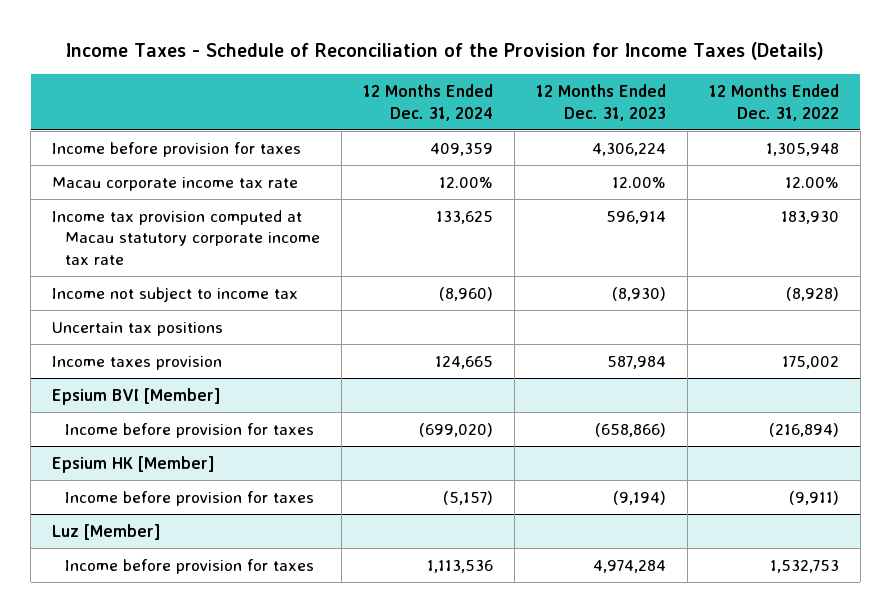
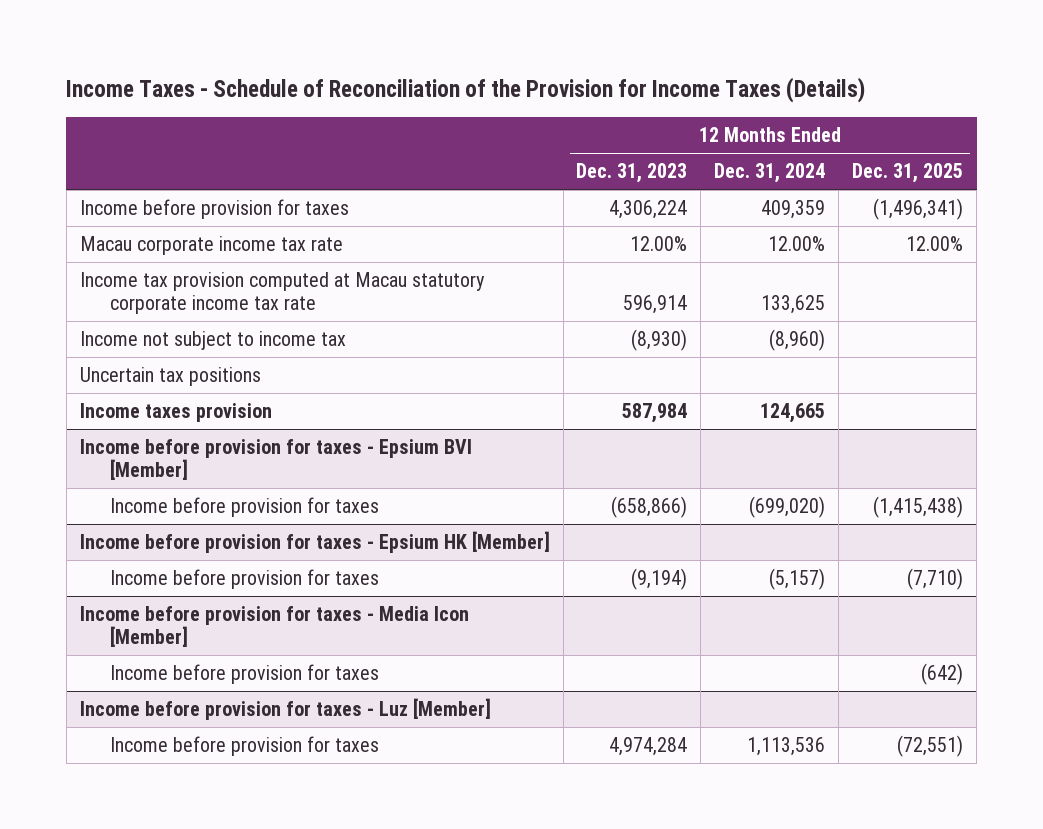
[708,84,839,121] 12 Months Ended Dec. 31, 2022 -> none
none -> [852,163,964,184] Dec. 31, 2025
[52,387,222,405] Epsium BVI [Member] -> [79,439,472,481] Income before provision for taxes - Epsium BVI [Member]
[52,455,216,473] Epsium HK [Member] -> [79,531,550,554] Income before provision for taxes - Epsium HK [Member]
none -> [79,606,469,648] Income before provision for taxes - Media Icon [Member]
none -> [109,664,379,685] Income before provision for taxes
[52,523,162,540] Luz [Member] -> [79,698,491,721] Income before provision for taxes - Luz [Member]

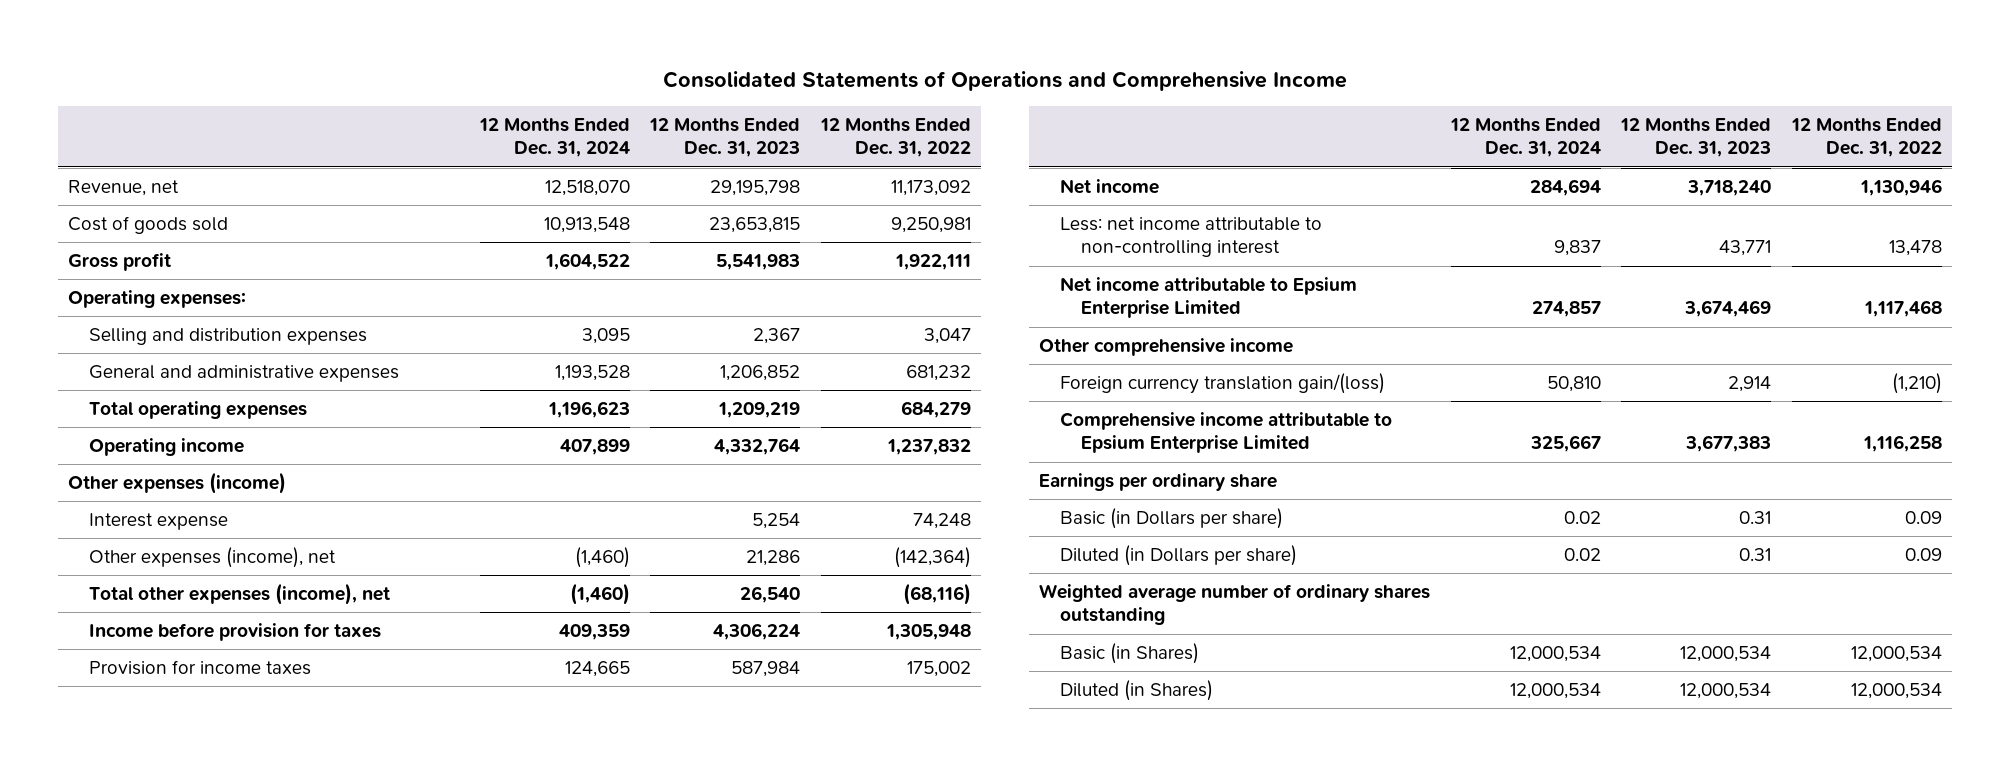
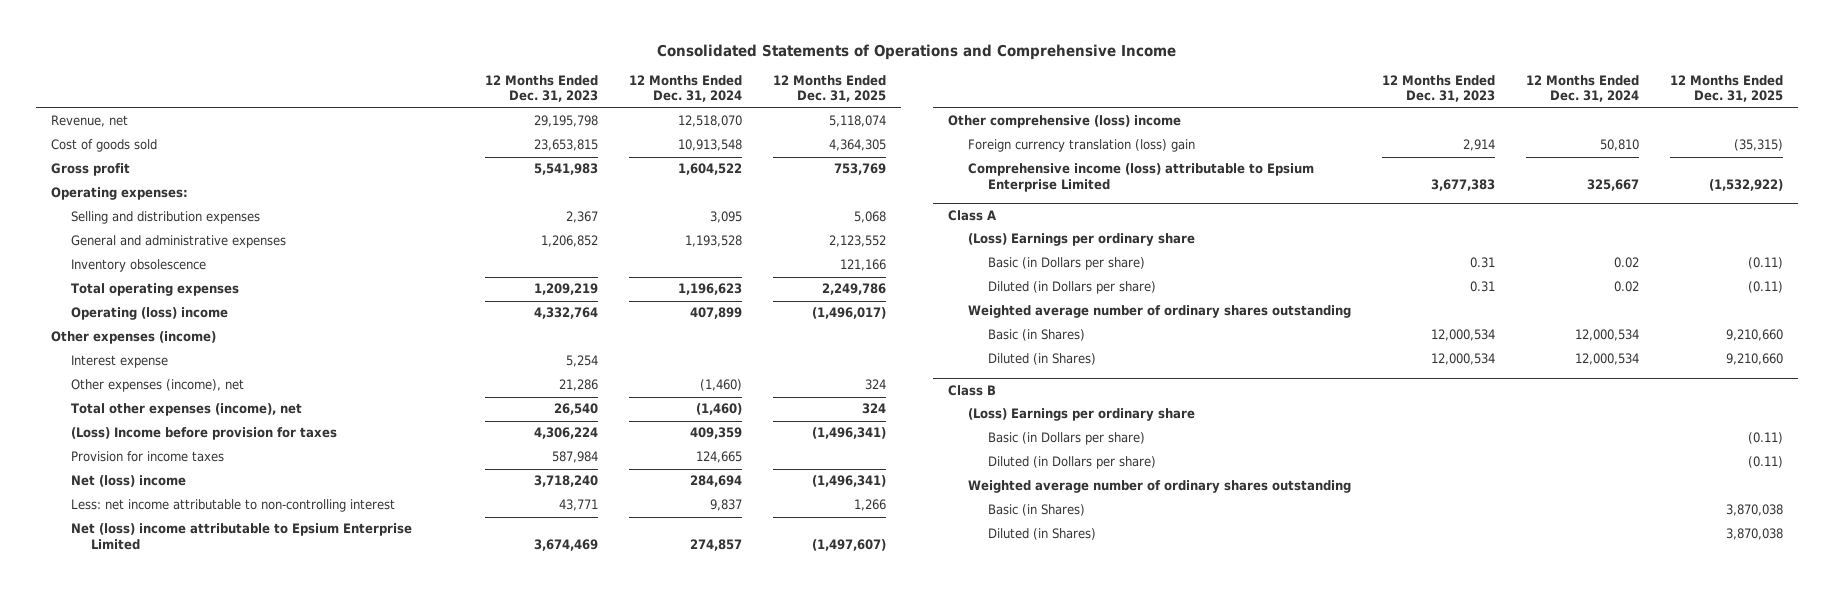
[819,117,971,158] 12 Months Ended Dec. 31, 2022 -> none
none -> [772,74,886,103] 12 Months Ended Dec. 31, 2025
none -> [71,259,207,273] Inventory obsolescence
[88,438,244,457] Operating income -> [71,307,229,321] Operating (loss) income
[88,623,381,642] Income before provision for taxes -> [71,427,338,441] (Loss) Income before provision for taxes
[1059,179,1159,195] Net income -> [71,475,187,488] Net (loss) income
[1059,277,1357,319] Net income attributable to Epsium Enterprise Limited -> [71,523,413,550] Net (loss) income attributable to Epsium Enterprise Limited
[1038,338,1293,357] Other comprehensive income -> [948,115,1182,129] Other comprehensive (loss) income
[1059,373,1385,395] Foreign currency translation gain/(loss) -> [968,139,1196,153] Foreign currency translation (loss) gain
[1059,412,1392,454] Comprehensive income attributable to Epsium Enterprise Limited -> [968,163,1315,192] Comprehensive income (loss) attributable to Epsium Enterprise Limited
none -> [948,210,997,222] Class A
[1038,473,1277,492] Earnings per ordinary share -> [968,233,1196,247] (Loss) Earnings per ordinary share
none -> [948,385,997,397] Class B
none -> [968,408,1196,422] (Loss) Earnings per ordinary share
none -> [987,432,1145,446] Basic (in Dollars per share)
none -> [987,456,1156,470] Diluted (in Dollars per share)
none -> [968,480,1352,494] Weighted average number of ordinary shares outstanding
none -> [987,504,1085,517] Basic (in Shares)
none -> [987,528,1096,541] Diluted (in Shares)

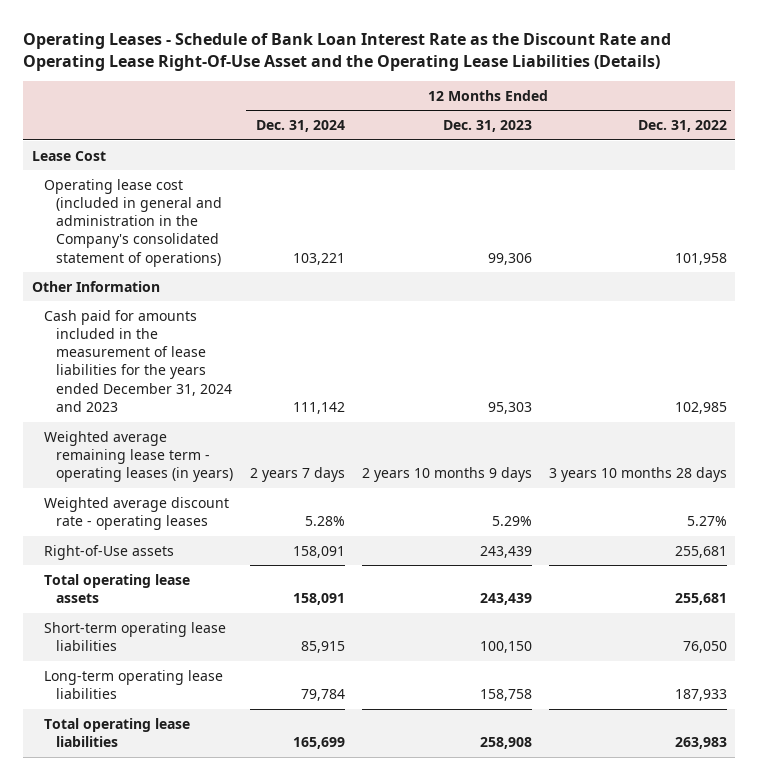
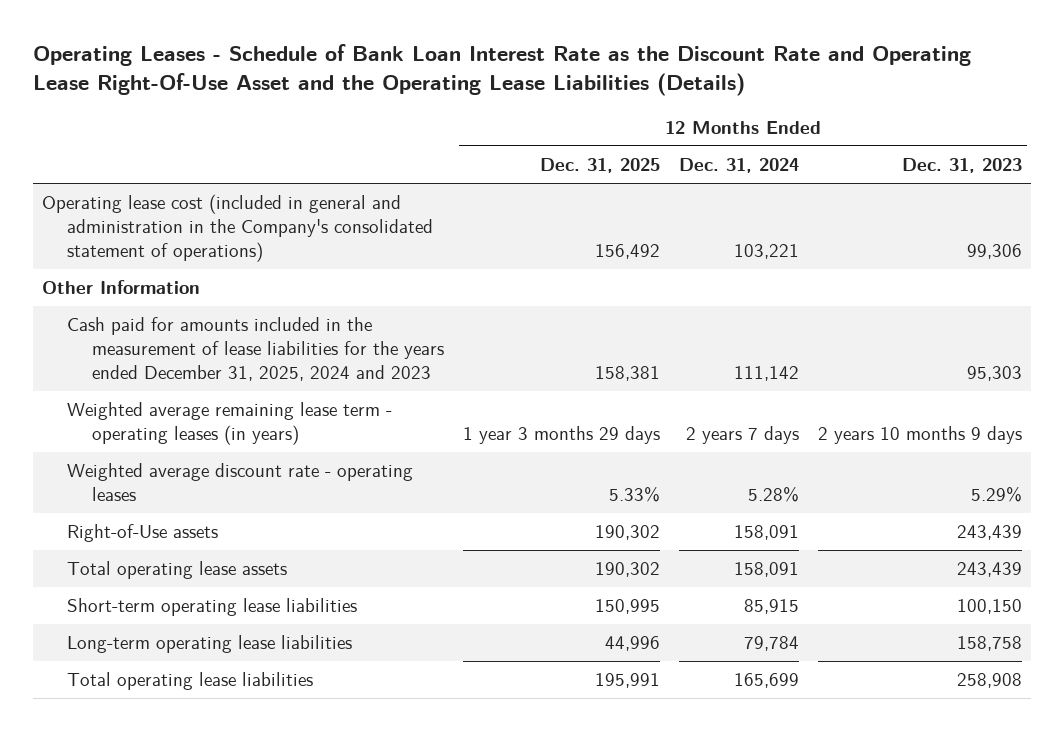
[637,120,727,133] Dec. 31, 2022 -> none
none -> [540,158,661,174] Dec. 31, 2025
[31,150,106,161] Lease Cost -> none
[43,309,232,412] Cash paid for amounts included in the measurement of lease liabilities for the years ended December 31, 2024 and 2023 -> [67,317,445,382] Cash paid for amounts included in the measurement of lease liabilities for the years ended December 31, 2025, 2024 and 2023

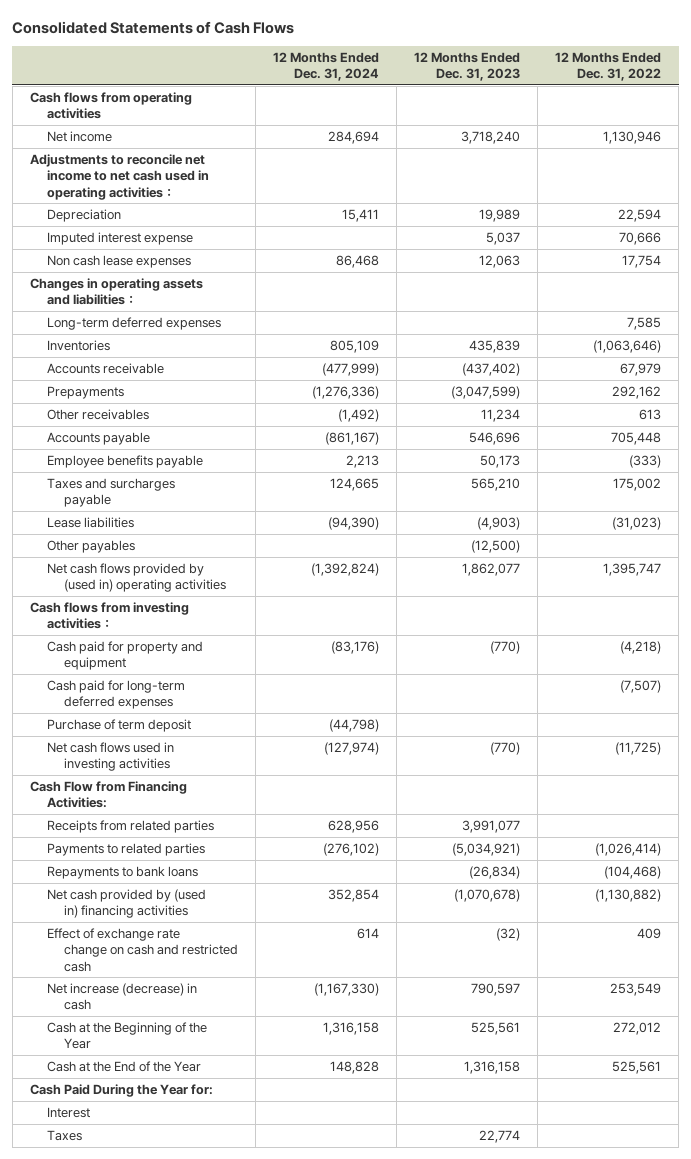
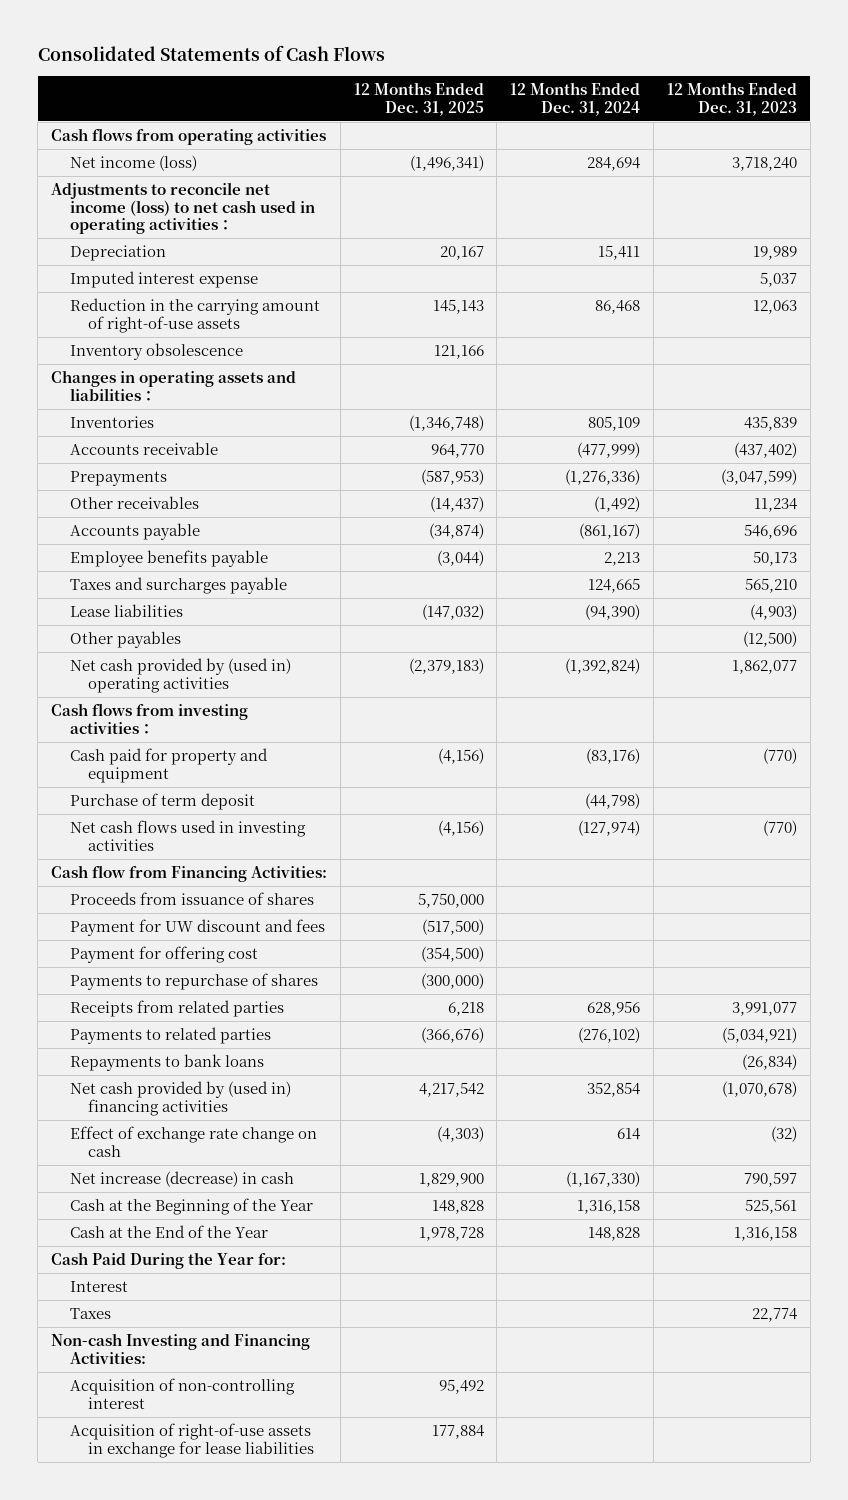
[555,52,662,82] 12 Months Ended Dec. 31, 2022 -> none
none -> [353,81,484,116] 12 Months Ended Dec. 31, 2025
[47,131,113,143] Net income -> [69,154,197,171] Net income (loss)
[29,154,210,200] Adjustments to reconcile net income to net cash used in operating activities： -> [50,181,315,235] Adjustments to reconcile net income (loss) to net cash used in operating activities：
[47,255,192,269] Non cash lease expenses -> [69,297,320,333] Reduction in the carrying amount of right-of-use assets
none -> [69,342,243,360] Inventory obsolescence
[47,317,222,331] Long-term deferred expenses -> none
[47,563,227,593] Net cash flows provided by (used in) operating activities -> [69,657,291,693] Net cash provided by (used in) operating activities
[47,680,186,710] Cash paid for long-term deferred expenses -> none
[29,781,187,809] Cash Flow from Financing Activities: -> [50,864,327,882] Cash flow from Financing Activities:
none -> [69,891,314,905] Proceeds from issuance of shares
none -> [69,918,325,936] Payment for UW discount and fees
none -> [69,945,258,963] Payment for offering cost
none -> [69,972,318,990] Payments to repurchase of shares
[47,928,239,972] Effect of exchange rate change on cash and restricted cash -> [69,1125,317,1157] Effect of exchange rate change on cash
none -> [50,1332,310,1364] Non-cash Investing and Financing Activities:
none -> [69,1377,295,1409] Acquisition of non-controlling interest
none -> [69,1422,315,1458] Acquisition of right-of-use assets in exchange for lease liabilities

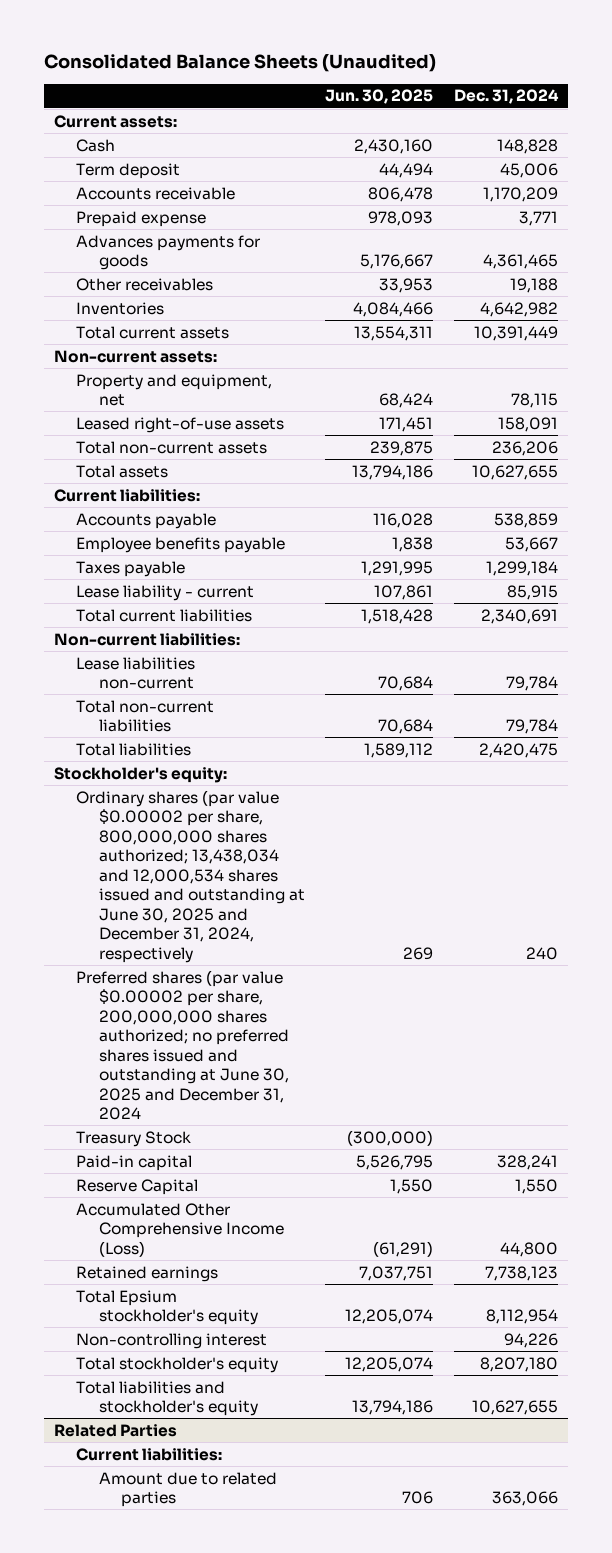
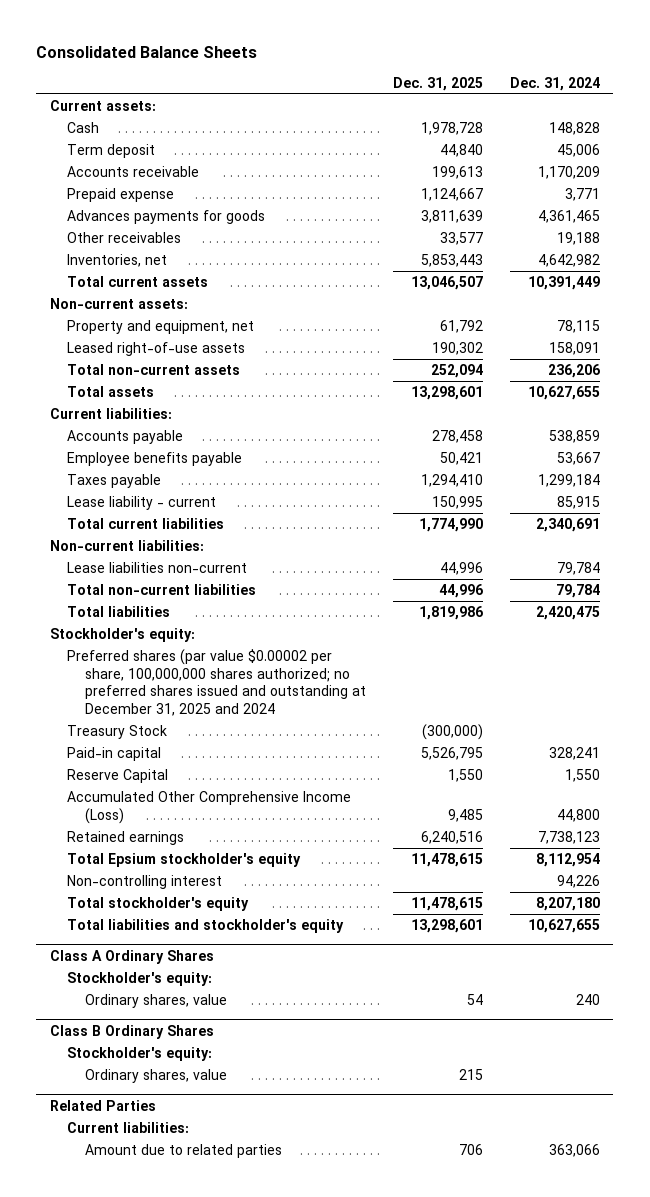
[43,54,436,73] Consolidated Balance Sheets (Unaudited) -> [36,45,258,58] Consolidated Balance Sheets
[325,89,434,105] Jun. 30, 2025 -> none
none -> [392,76,483,91] Dec. 31, 2025
[76,301,165,315] Inventories -> [67,254,168,268] Inventories, net
[76,789,305,963] Ordinary shares (par value $0.00002 per share, 800,000,000 shares authorized; 13,438,034 and 12,000,534 shares issued and outstanding at June 30, 2025 and December 31, 2024, respectively -> none
[76,969,289,1121] Preferred shares (par value $0.00002 per share, 200,000,000 shares authorized; no preferred shares issued and outstanding at June 30, 2025 and December 31, 2024 -> [67,649,367,716] Preferred shares (par value $0.00002 per share, 100,000,000 shares authorized; no preferred shares issued and outstanding at December 31, 2025 and 2024
none -> [49,949,214,964] Class A Ordinary Shares
none -> [67,972,213,987] Stockholder's equity:
none -> [85,994,228,1009] Ordinary shares, value
none -> [49,1024,214,1039] Class B Ordinary Shares
none -> [67,1047,213,1062] Stockholder's equity:
none -> [85,1069,228,1084] Ordinary shares, value

